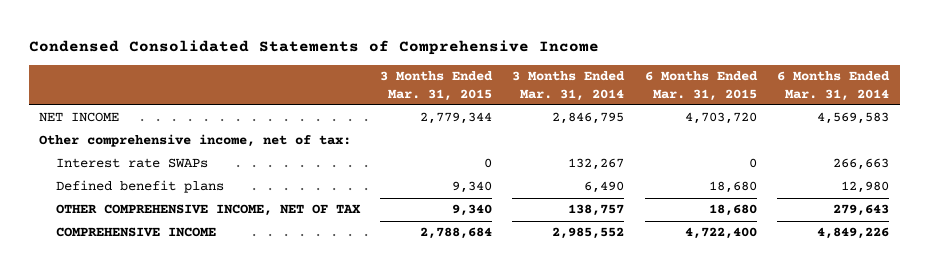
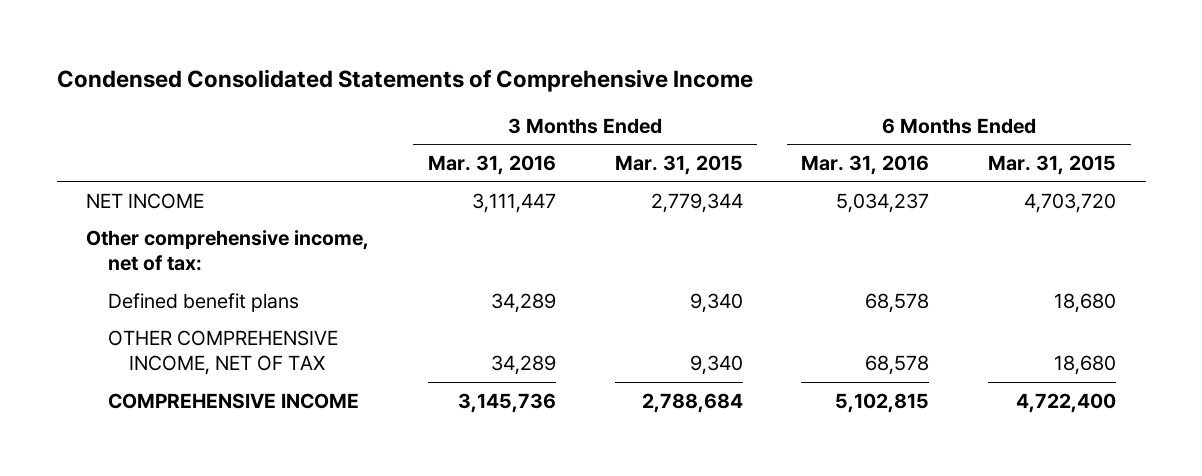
[512,71,626,101] 3 Months Ended Mar. 31, 2014 -> none
[777,71,891,101] 6 Months Ended Mar. 31, 2014 -> none
none -> [427,154,556,175] Mar. 31, 2016
none -> [801,154,930,175] Mar. 31, 2016
[55,158,208,169] Interest rate SWAPs -> none

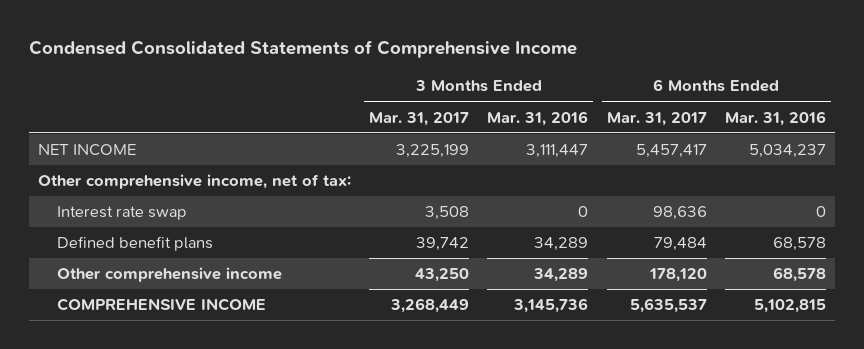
[614,154,743,175] Mar. 31, 2015 -> none
[988,154,1117,175] Mar. 31, 2015 -> none
none -> [369,111,470,126] Mar. 31, 2017
none -> [606,111,707,126] Mar. 31, 2017
none -> [57,206,188,221] Interest rate swap
[107,329,338,376] OTHER COMPREHENSIVE INCOME, NET OF TAX -> [57,267,283,283] Other comprehensive income

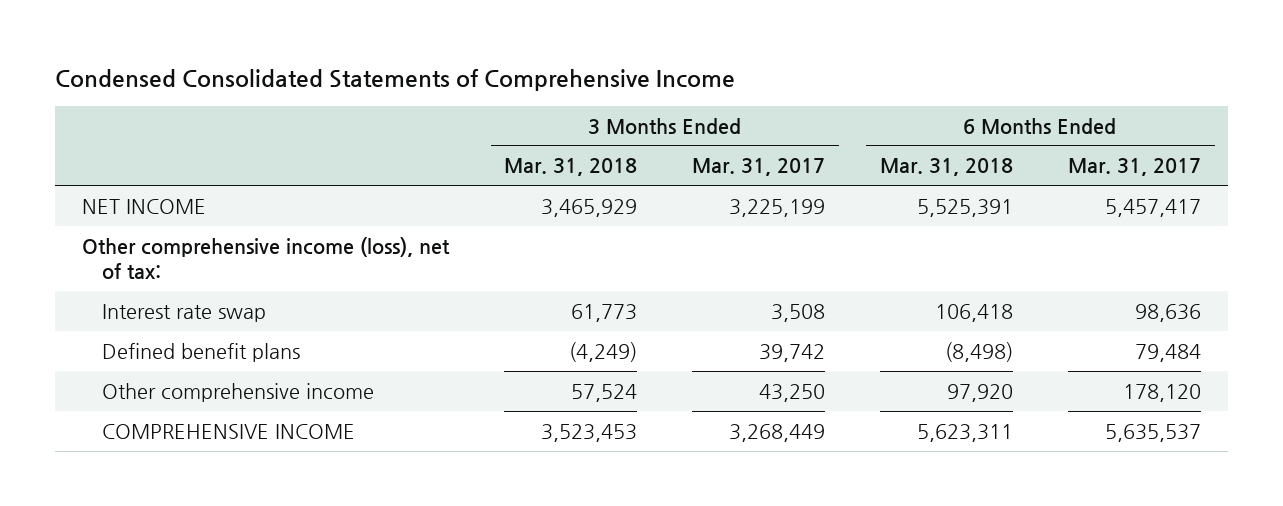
[487,110,589,126] Mar. 31, 2016 -> none
[725,110,827,126] Mar. 31, 2016 -> none
none -> [504,158,638,177] Mar. 31, 2018
none -> [879,158,1013,177] Mar. 31, 2018
[37,174,351,190] Other comprehensive income, net of tax: -> [82,236,451,279] Other comprehensive income (loss), net of tax:

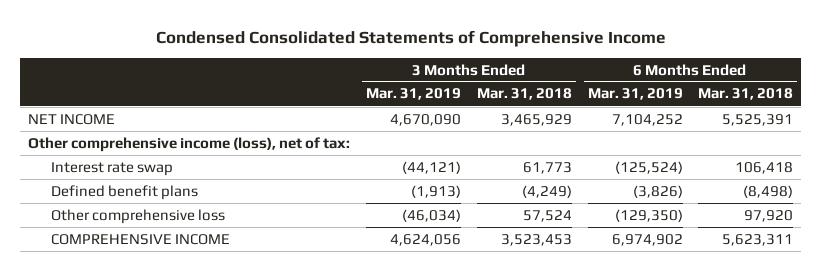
[692,158,826,177] Mar. 31, 2017 -> none
[1067,158,1201,177] Mar. 31, 2017 -> none
none -> [365,88,461,101] Mar. 31, 2019
none -> [587,88,683,101] Mar. 31, 2019
[102,382,375,402] Other comprehensive income -> [51,208,226,224] Other comprehensive loss

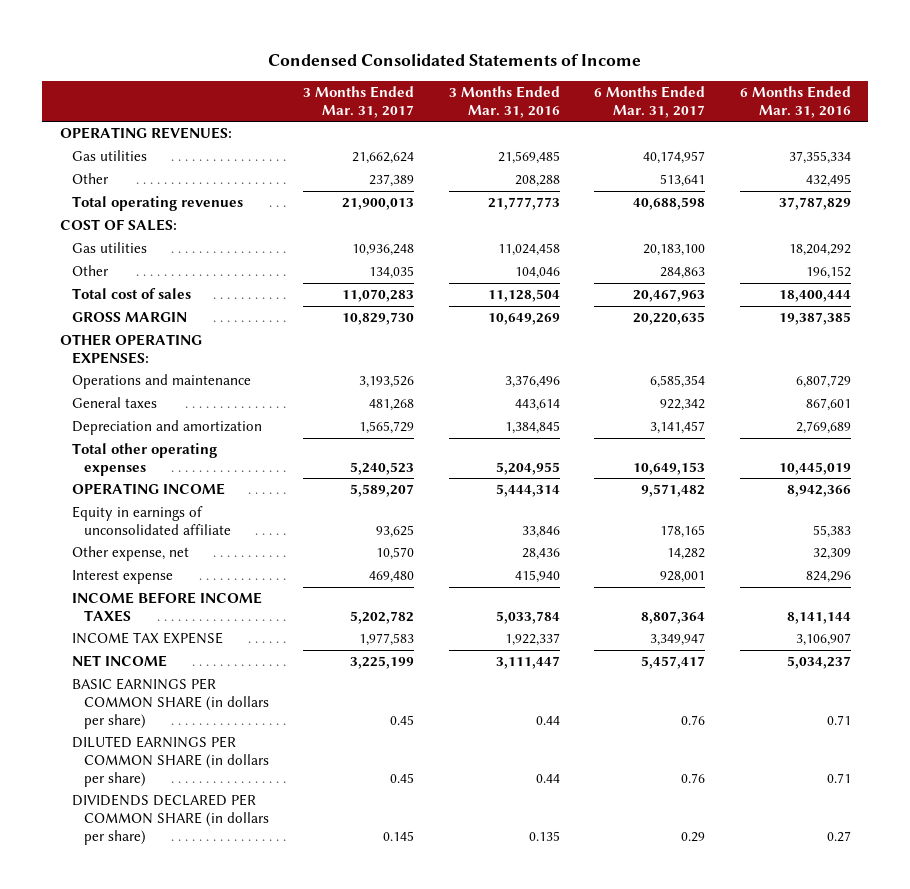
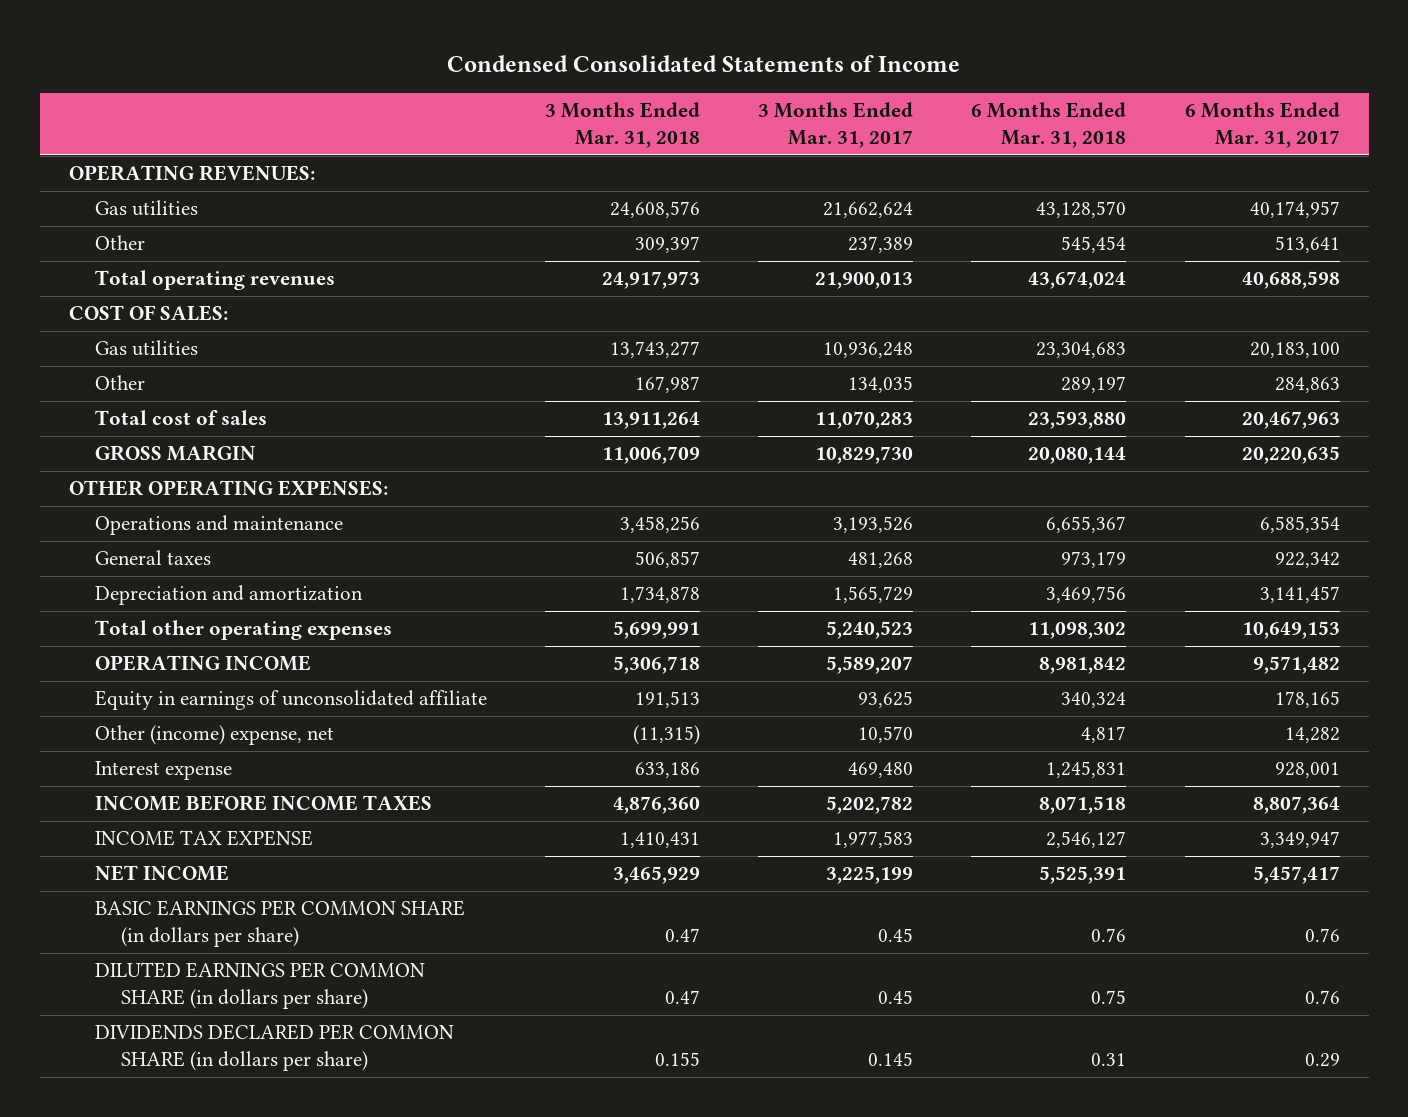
[448,86,560,119] 3 Months Ended Mar. 31, 2016 -> none
[739,86,851,119] 6 Months Ended Mar. 31, 2016 -> none
none -> [545,102,701,148] 3 Months Ended Mar. 31, 2018
none -> [971,102,1127,148] 6 Months Ended Mar. 31, 2018
[71,546,189,562] Other expense, net -> [94,725,334,746] Other (income) expense, net

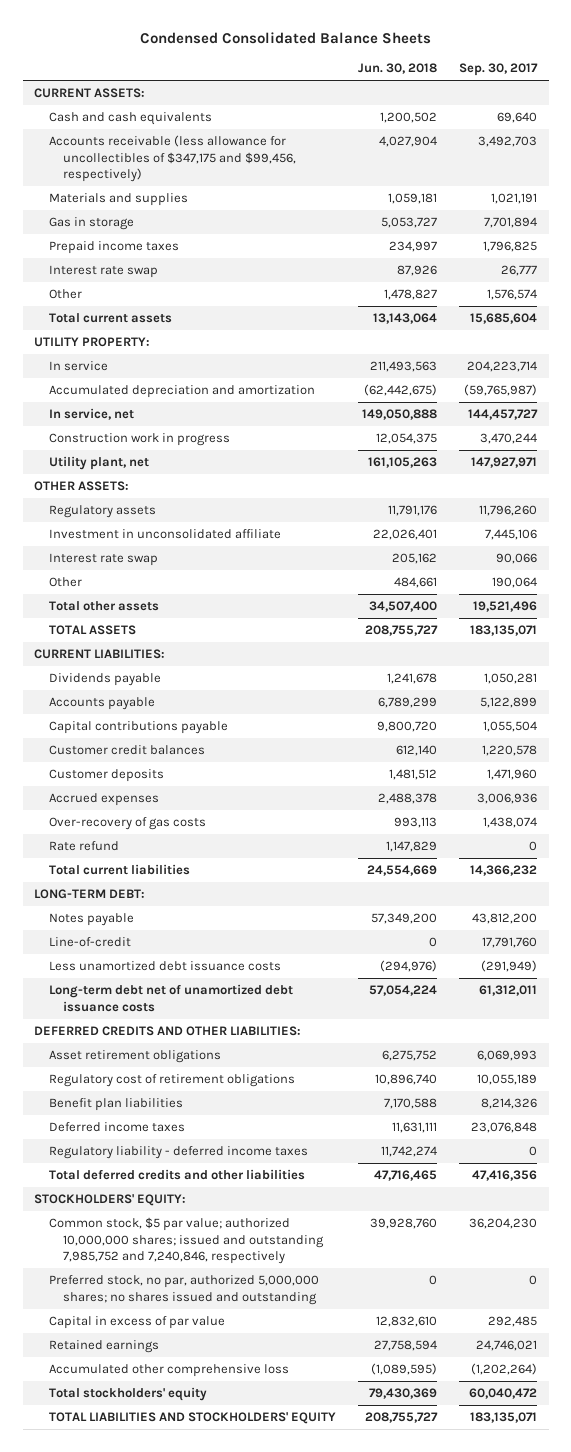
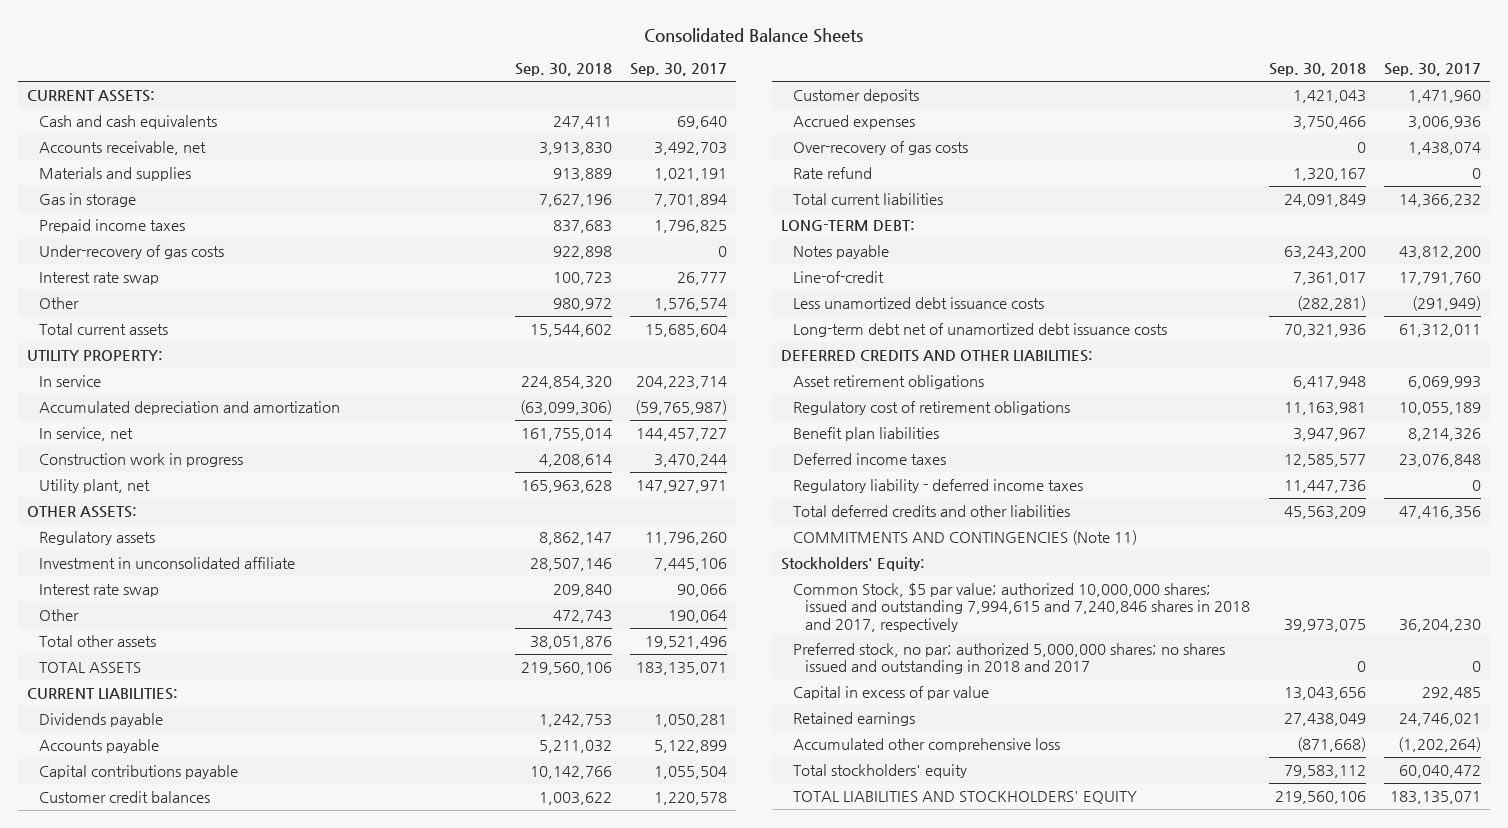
[139,31,431,44] Condensed Consolidated Balance Sheets -> [644,27,864,43] Consolidated Balance Sheets
[357,63,437,75] Jun. 30, 2018 -> none
none -> [514,63,612,77] Sep. 30, 2018
[48,135,297,183] Accounts receivable (less allowance for uncollectibles of $347,175 and $99,456, respectively) -> [39,141,207,156] Accounts receivable, net
none -> [39,245,225,260] Under-recovery of gas costs
none -> [793,530,1138,546] COMMITMENTS AND CONTINGENCIES (Note 11)
[34,1194,187,1207] STOCKHOLDERS' EQUITY: -> [781,557,926,572] Stockholders' Equity:
[48,1217,325,1265] Common stock, $5 par value; authorized 10,000,000 shares; issued and outstanding 7,985,752 and 7,240,846, respectively -> [793,583,1251,632] Common Stock, $5 par value; authorized 10,000,000 shares; issued and outstanding 7,994,615 and 7,240,846 shares in 2018 and 2017, respectively
[48,1275,319,1305] Preferred stock, no par, authorized 5,000,000 shares; no shares issued and outstanding -> [793,643,1226,675] Preferred stock, no par; authorized 5,000,000 shares; no shares issued and outstanding in 2018 and 2017

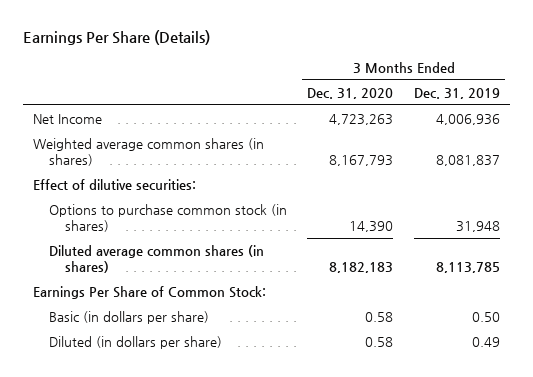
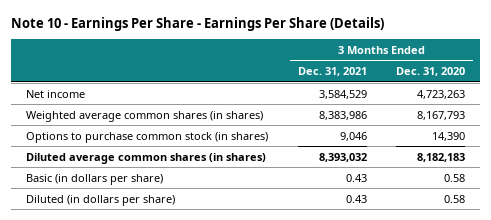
[22,30,210,46] Earnings Per Share (Details) -> [10,17,384,32] Note 10 - Earnings Per Share - Earnings Per Share (Details)
[413,87,500,99] Dec. 31, 2019 -> none
none -> [297,67,367,77] Dec. 31, 2021
[32,113,102,124] Net Income -> [25,89,85,98] Net income
[32,178,196,190] Effect of dilutive securities: -> none
[32,285,266,299] Earnings Per Share of Common Stock: -> none

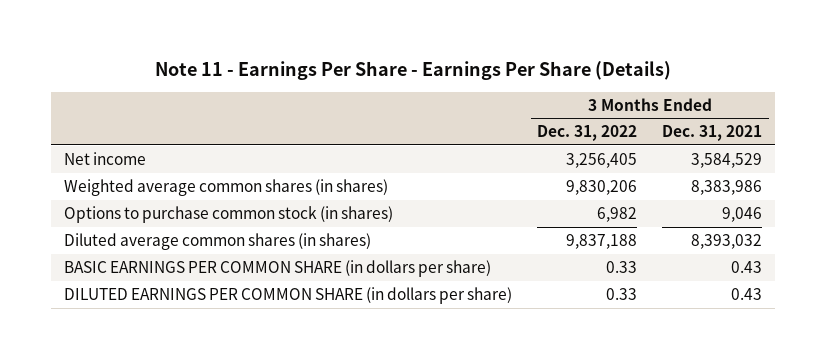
[10,17,384,32] Note 10 - Earnings Per Share - Earnings Per Share (Details) -> [155,60,672,80] Note 11 - Earnings Per Share - Earnings Per Share (Details)
[396,67,466,77] Dec. 31, 2020 -> none
none -> [537,125,638,142] Dec. 31, 2022
[25,173,163,185] Basic (in dollars per share) -> [63,260,491,278] BASIC EARNINGS PER COMMON SHARE (in dollars per share)
[25,194,175,206] Diluted (in dollars per share) -> [63,287,512,305] DILUTED EARNINGS PER COMMON SHARE (in dollars per share)

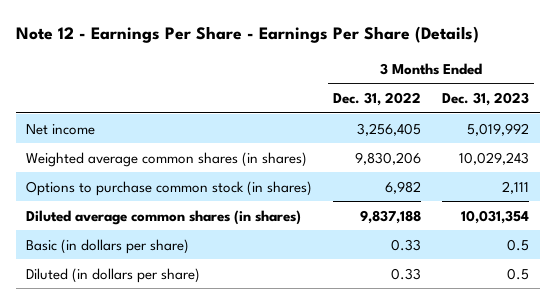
[155,60,672,80] Note 11 - Earnings Per Share - Earnings Per Share (Details) -> [15,26,479,44] Note 12 - Earnings Per Share - Earnings Per Share (Details)
[662,125,763,142] Dec. 31, 2021 -> none
none -> [442,92,530,107] Dec. 31, 2023
[63,260,491,278] BASIC EARNINGS PER COMMON SHARE (in dollars per share) -> [26,238,190,254] Basic (in dollars per share)
[63,287,512,305] DILUTED EARNINGS PER COMMON SHARE (in dollars per share) -> [26,267,201,283] Diluted (in dollars per share)

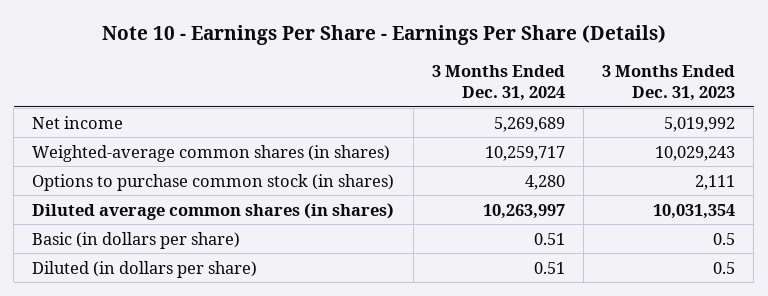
[15,26,479,44] Note 12 - Earnings Per Share - Earnings Per Share (Details) -> [101,24,666,45] Note 10 - Earnings Per Share - Earnings Per Share (Details)
[333,92,422,107] Dec. 31, 2022 -> none
none -> [431,64,565,101] 3 Months Ended Dec. 31, 2024
[26,151,308,167] Weighted average common shares (in shares) -> [32,144,391,162] Weighted-average common shares (in shares)

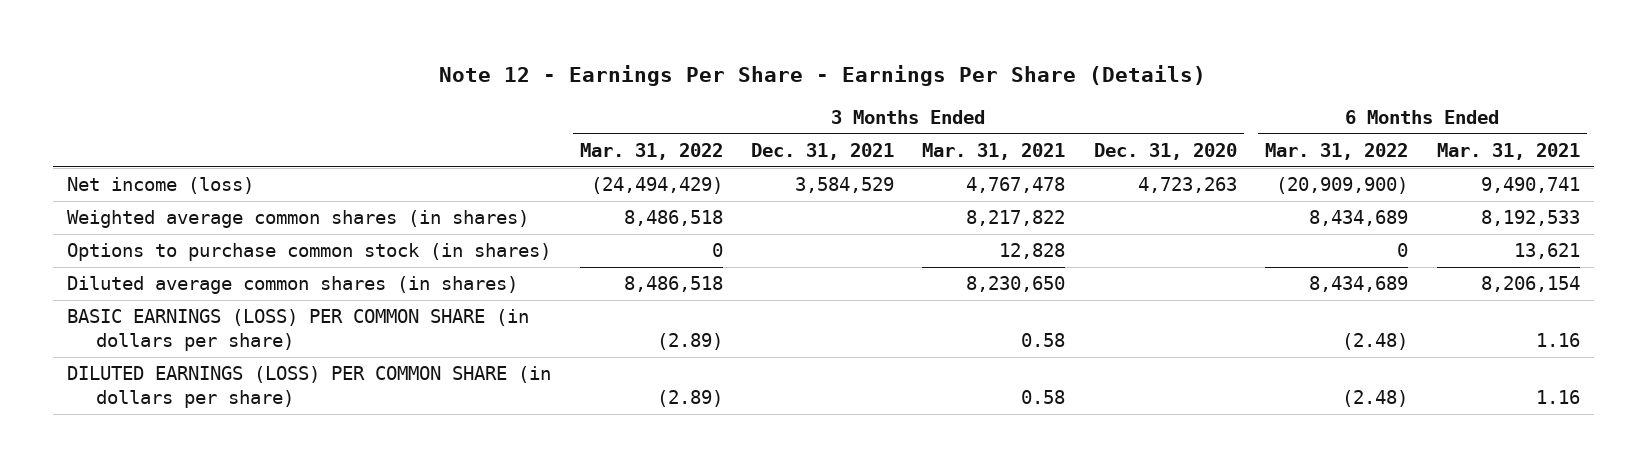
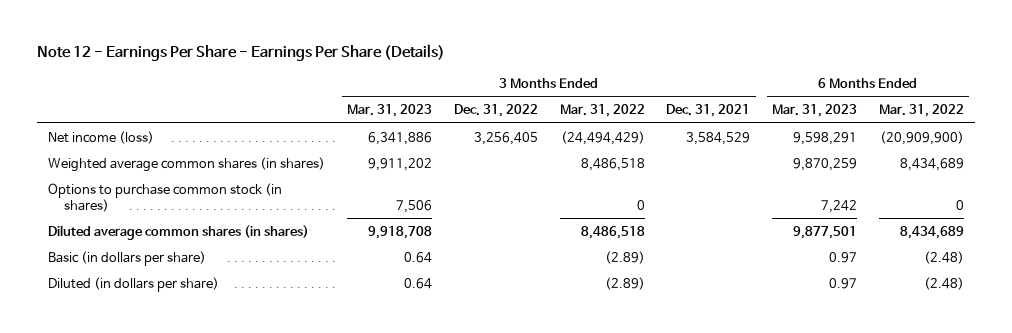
[922,143,1066,161] Mar. 31, 2021 -> none
[1093,143,1237,161] Dec. 31, 2020 -> none
[1436,143,1580,161] Mar. 31, 2021 -> none
none -> [347,104,433,118] Mar. 31, 2023
none -> [453,104,538,118] Dec. 31, 2022
none -> [772,104,858,118] Mar. 31, 2023
[67,309,530,352] BASIC EARNINGS (LOSS) PER COMMON SHARE (in dollars per share) -> [48,250,207,266] Basic (in dollars per share)
[67,366,552,409] DILUTED EARNINGS (LOSS) PER COMMON SHARE (in dollars per share) -> [48,276,220,292] Diluted (in dollars per share)

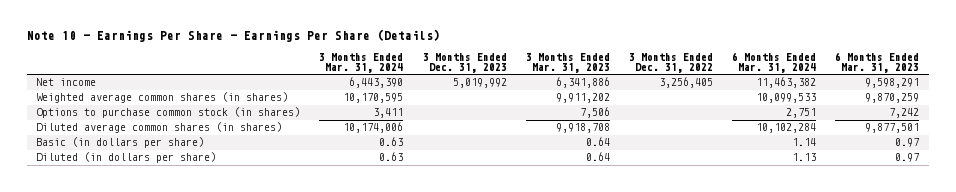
[37,44,446,62] Note 12 - Earnings Per Share - Earnings Per Share (Details) -> [26,29,440,43] Note 10 - Earnings Per Share - Earnings Per Share (Details)
[559,104,645,118] Mar. 31, 2022 -> none
[666,104,751,118] Dec. 31, 2021 -> none
[878,104,964,118] Mar. 31, 2022 -> none
none -> [319,52,404,74] 3 Months Ended Mar. 31, 2024
none -> [422,52,507,74] 3 Months Ended Dec. 31, 2023
none -> [732,51,817,74] 6 Months Ended Mar. 31, 2024
[48,130,155,144] Net income (loss) -> [36,78,97,87] Net income

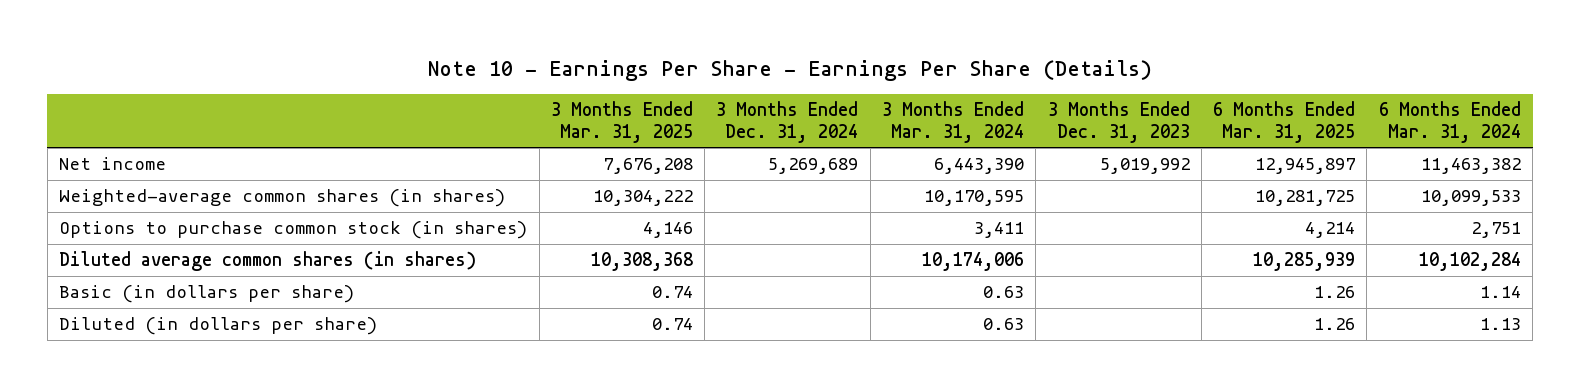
[525,52,610,74] 3 Months Ended Mar. 31, 2023 -> none
[628,52,713,74] 3 Months Ended Dec. 31, 2022 -> none
[835,51,920,74] 6 Months Ended Mar. 31, 2023 -> none
none -> [550,101,693,143] 3 Months Ended Mar. 31, 2025
none -> [716,101,859,143] 3 Months Ended Dec. 31, 2024
none -> [1213,101,1356,143] 6 Months Ended Mar. 31, 2025
[36,92,289,104] Weighted average common shares (in shares) -> [59,189,506,208] Weighted-average common shares (in shares)

